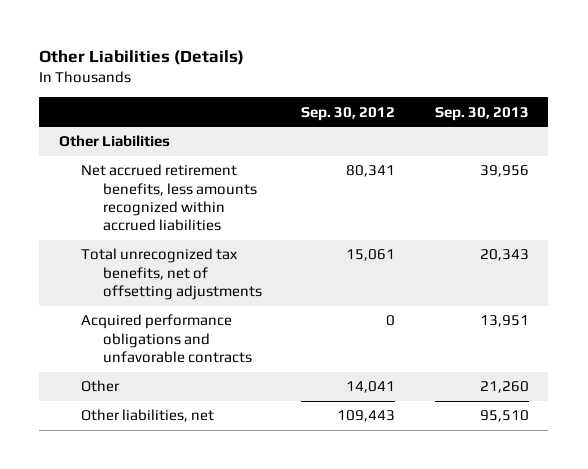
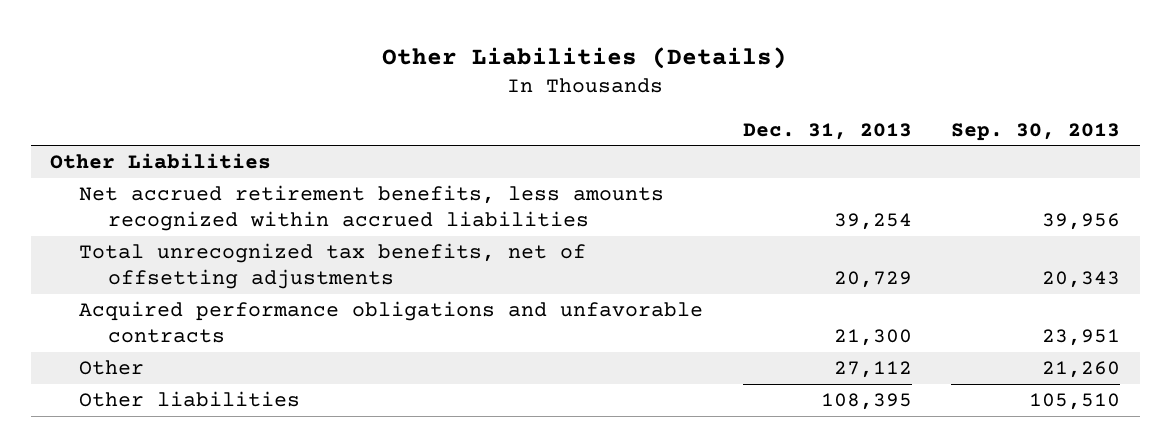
[301,106,396,121] Sep. 30, 2012 -> none
none -> [742,122,912,140] Dec. 31, 2013
[479,315,529,328] 13,951 -> [1042,328,1121,346] 23,951
[80,409,214,423] Other liabilities, net -> [79,391,301,408] Other liabilities
[479,410,529,423] 95,510 -> [1029,393,1121,411] 105,510

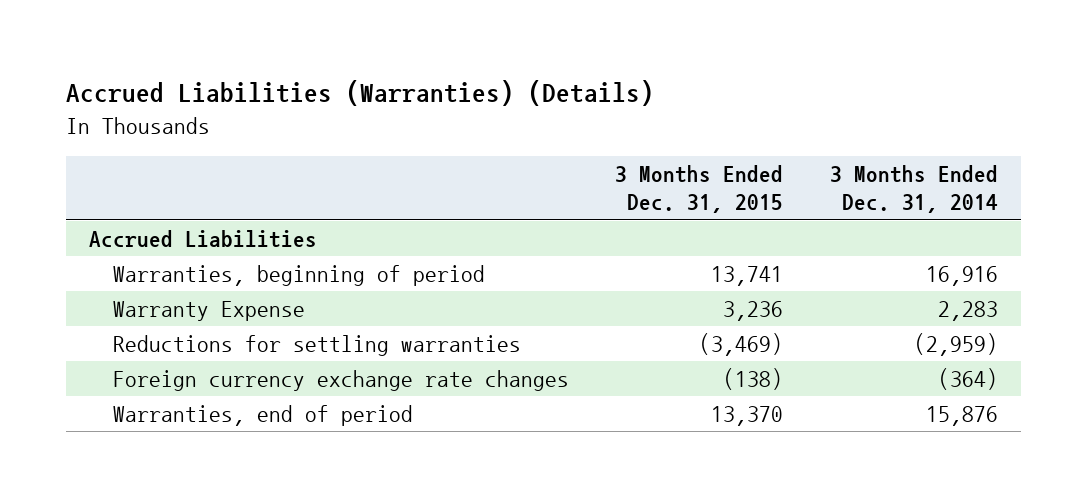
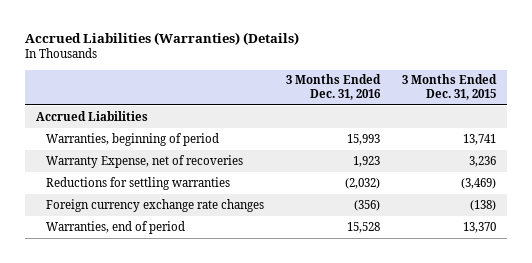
[829,164,998,214] 3 Months Ended Dec. 31, 2014 -> none
none -> [286,74,382,100] 3 Months Ended Dec. 31, 2016
[112,301,305,322] Warranty Expense -> [45,154,243,168] Warranty Expense, net of recoveries

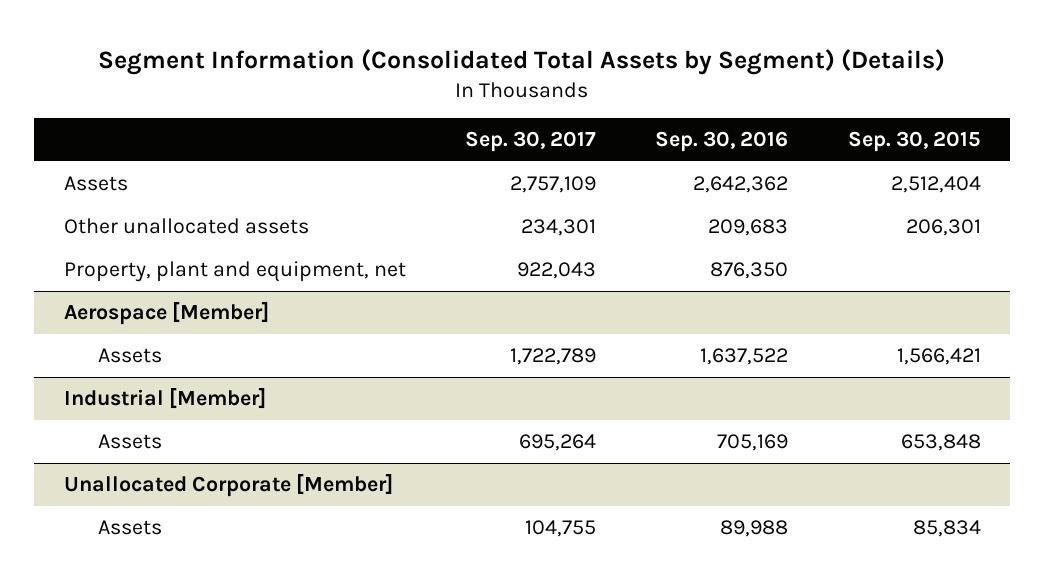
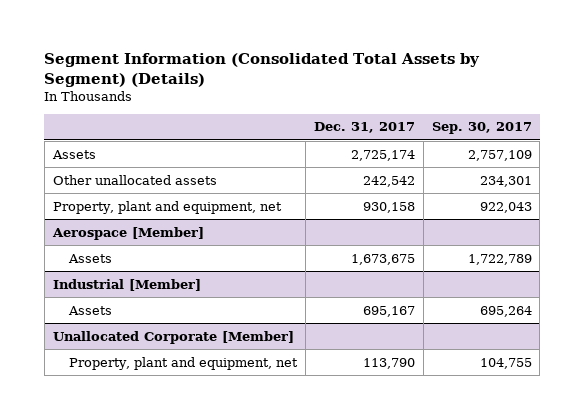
[655,131,789,153] Sep. 30, 2016 -> none
[847,131,981,153] Sep. 30, 2015 -> none
none -> [313,122,415,134] Dec. 31, 2017
[98,520,163,536] Assets -> [69,356,299,370] Property, plant and equipment, net

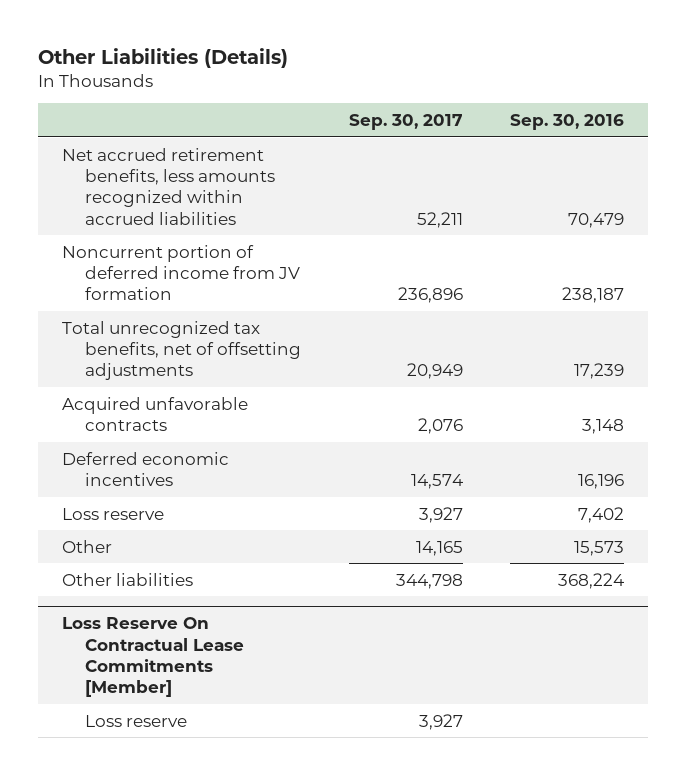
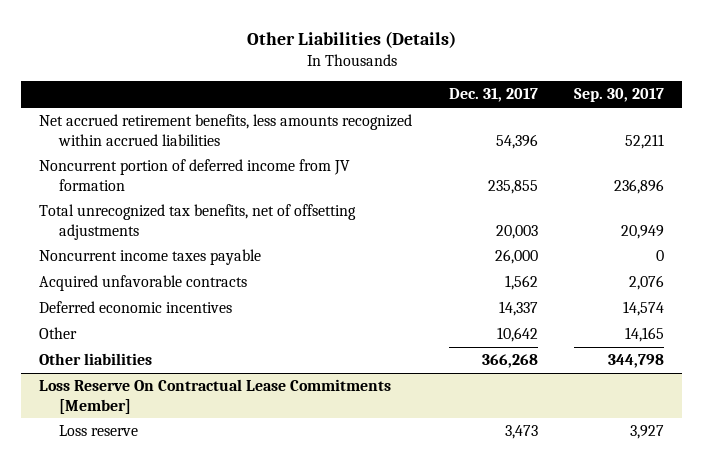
[510,113,625,130] Sep. 30, 2016 -> none
none -> [448,88,538,103] Dec. 31, 2017
none -> [39,249,262,266] Noncurrent income taxes payable
[61,507,164,520] Loss reserve -> none

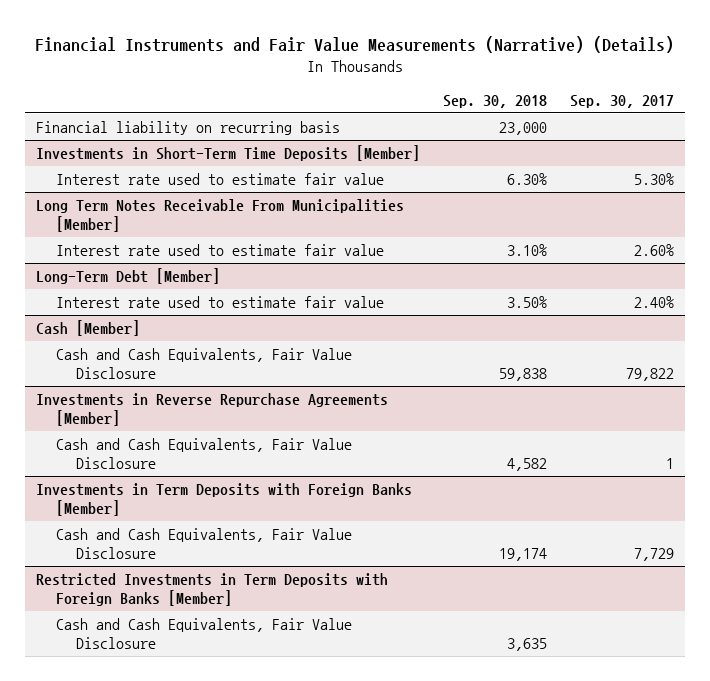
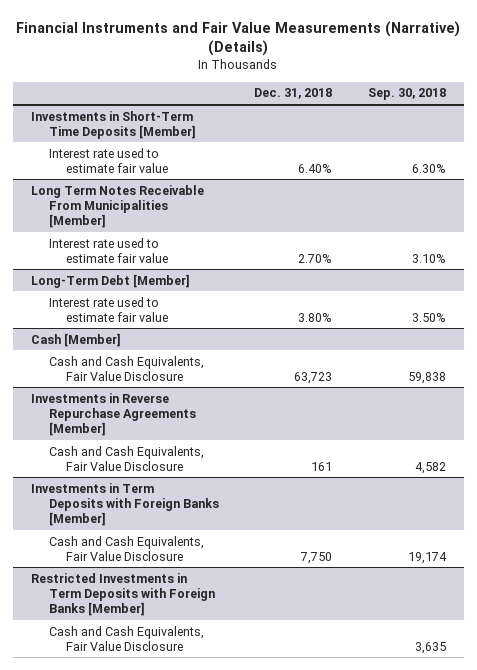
[569,94,674,108] Sep. 30, 2017 -> none
none -> [254,88,333,100] Dec. 31, 2018
[36,121,341,136] Financial liability on recurring basis -> none

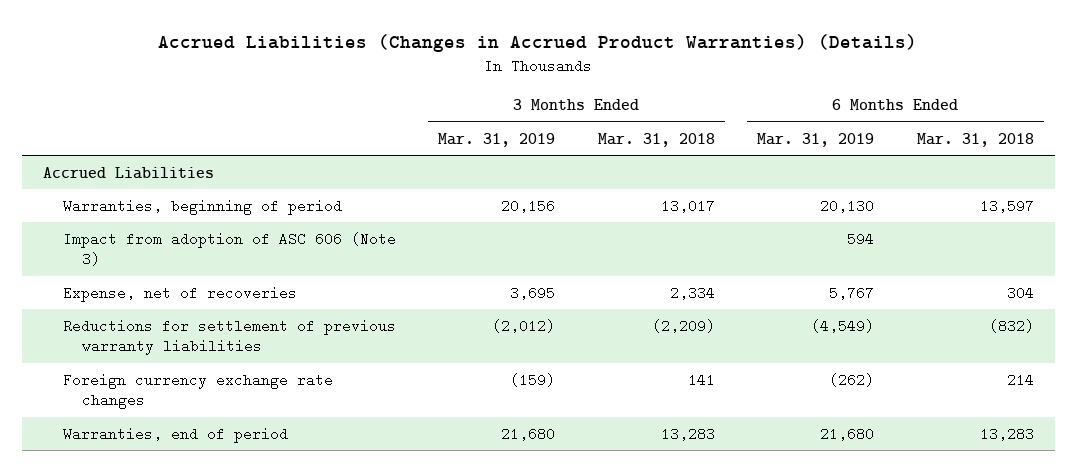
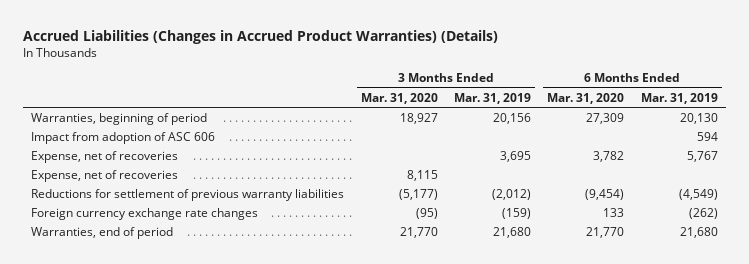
[597,132,715,147] Mar. 31, 2018 -> none
[916,132,1034,147] Mar. 31, 2018 -> none
none -> [360,92,438,104] Mar. 31, 2020
none -> [547,92,625,104] Mar. 31, 2020
[43,166,215,179] Accrued Liabilities -> none
[62,231,396,267] Impact from adoption of ASC 606 (Note 3) -> [31,131,216,144] Impact from adoption of ASC 606
none -> [31,169,179,182] Expense, net of recoveries

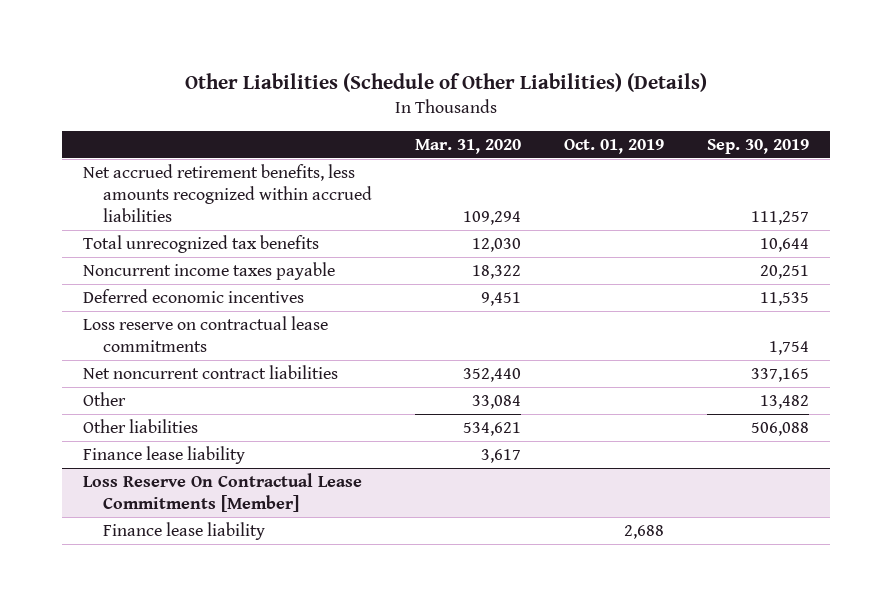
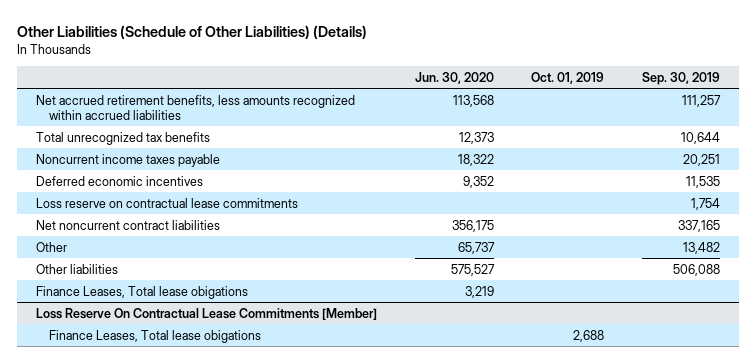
[414,138,521,154] Mar. 31, 2020 -> none
none -> [414,72,494,85] Jun. 30, 2020
[83,445,246,464] Finance lease liability -> [35,285,248,299] Finance Leases, Total lease obigations
[102,521,265,540] Finance lease liability -> [48,329,261,343] Finance Leases, Total lease obigations

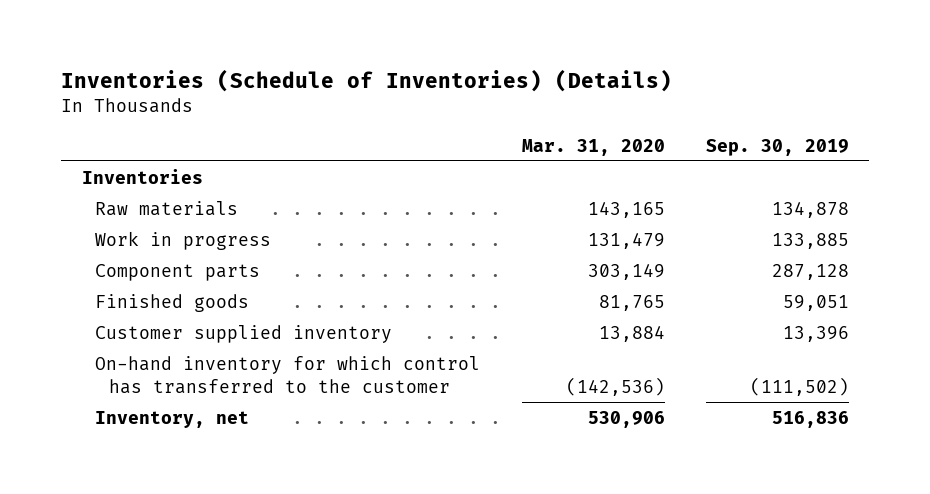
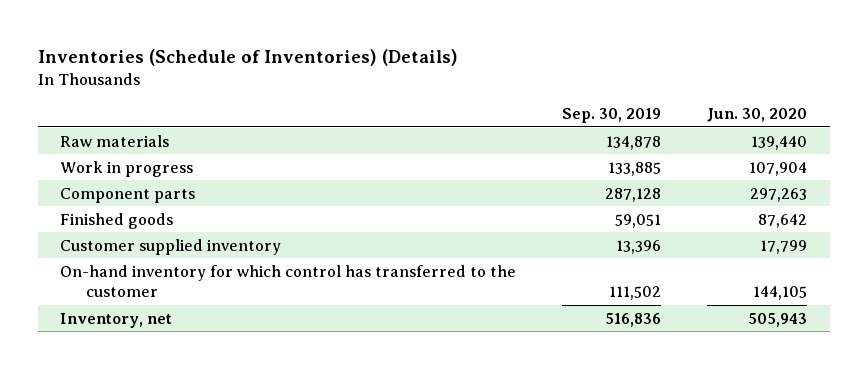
[521,138,665,156] Mar. 31, 2020 -> none
none -> [706,108,807,123] Jun. 30, 2020
[81,168,203,184] Inventories -> none
[749,376,849,396] (111,502) -> [609,286,662,301] 111,502

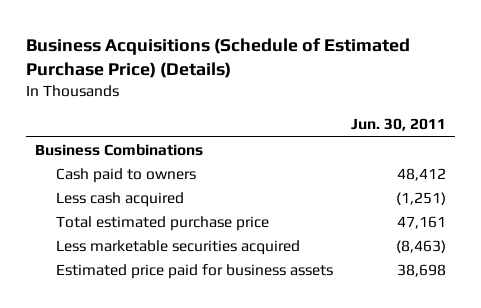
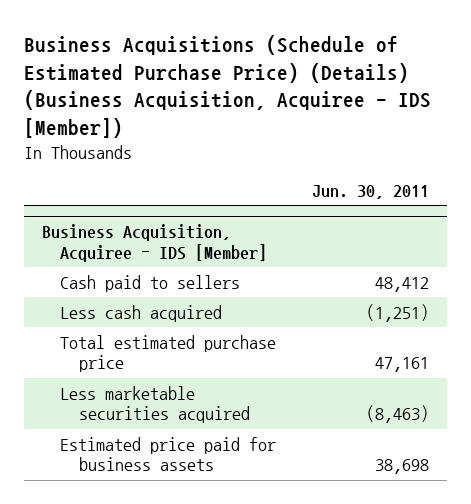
[26,37,411,79] Business Acquisitions (Schedule of Estimated Purchase Price) (Details) -> [23,35,431,138] Business Acquisitions (Schedule of Estimated Purchase Price) (Details) (Business Acquisition, Acquiree - IDS [Member])
[35,144,204,157] Business Combinations -> none
none -> [41,223,268,262] Business Acquisition, Acquiree - IDS [Member]
[56,168,197,184] Cash paid to owners -> [60,274,241,292] Cash paid to sellers

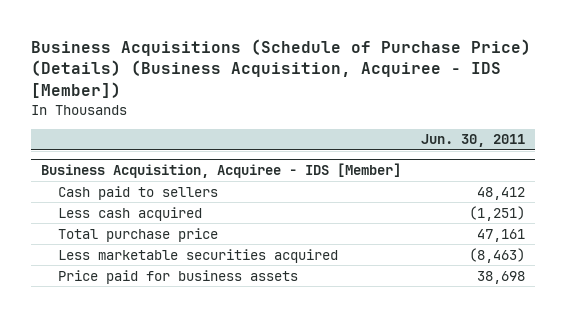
[23,35,431,138] Business Acquisitions (Schedule of Estimated Purchase Price) (Details) (Business Acquisition, Acquiree - IDS [Member]) -> [30,38,531,98] Business Acquisitions (Schedule of Purchase Price) (Details) (Business Acquisition, Acquiree - IDS [Member])
[60,334,277,373] Total estimated purchase price -> [58,227,219,242] Total purchase price
[60,436,277,472] Estimated price paid for business assets -> [58,269,299,284] Price paid for business assets

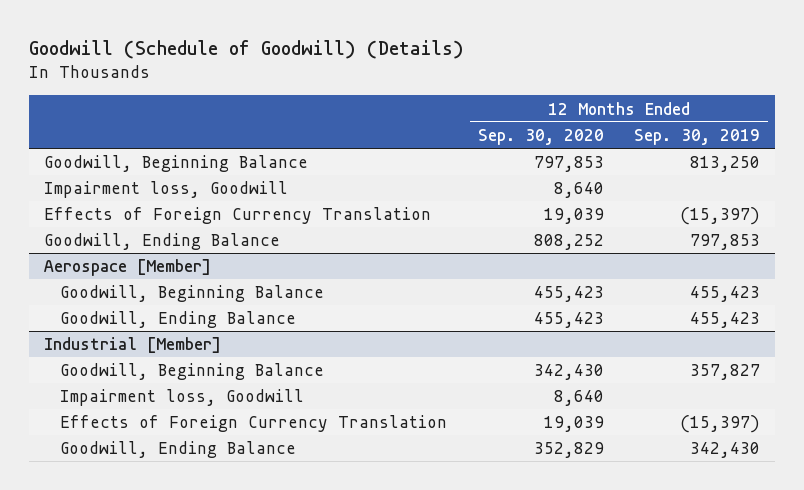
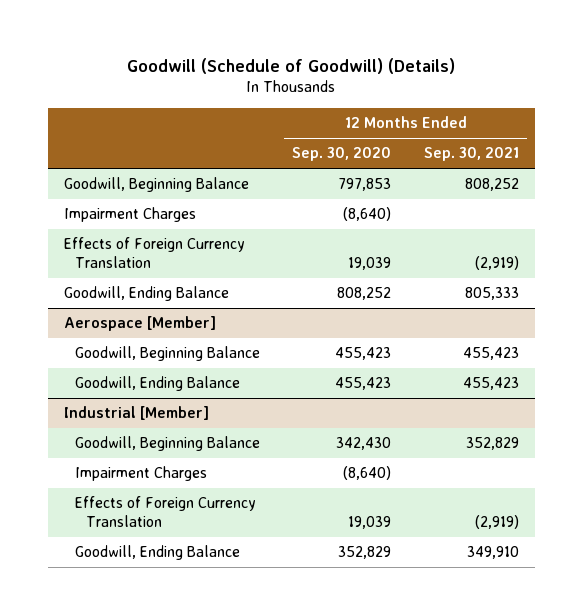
[634,128,761,145] Sep. 30, 2019 -> none
none -> [423,147,519,162] Sep. 30, 2021
[44,181,289,199] Impairment loss, Goodwill -> [63,207,196,223] Impairment Charges
[553,182,604,199] 8,640 -> [343,207,392,222] (8,640)
[60,389,305,407] Impairment loss, Goodwill -> [75,466,208,482] Impairment Charges
[553,390,604,407] 8,640 -> [343,466,392,481] (8,640)

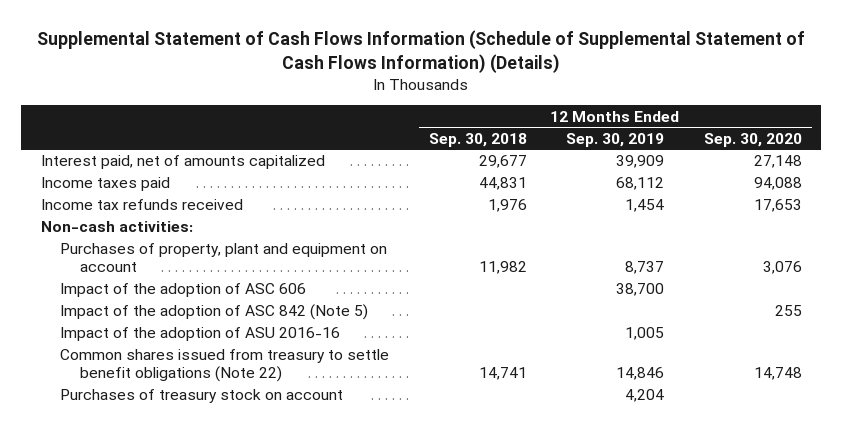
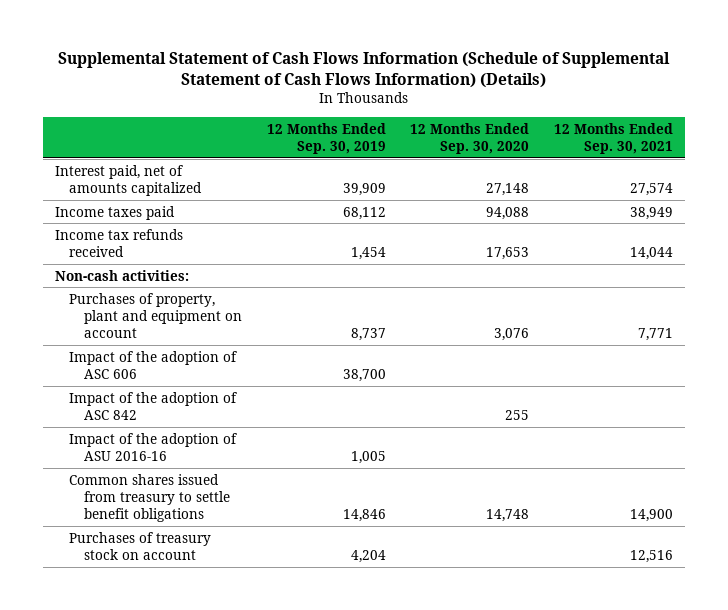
[428,132,527,147] Sep. 30, 2018 -> none
none -> [553,122,673,155] 12 Months Ended Sep. 30, 2021
[60,304,369,321] Impact of the adoption of ASC 842 (Note 5) -> [69,391,238,420] Impact of the adoption of ASC 842
[60,349,390,383] Common shares issued from treasury to settle benefit obligations (Note 22) -> [69,473,230,523] Common shares issued from treasury to settle benefit obligations

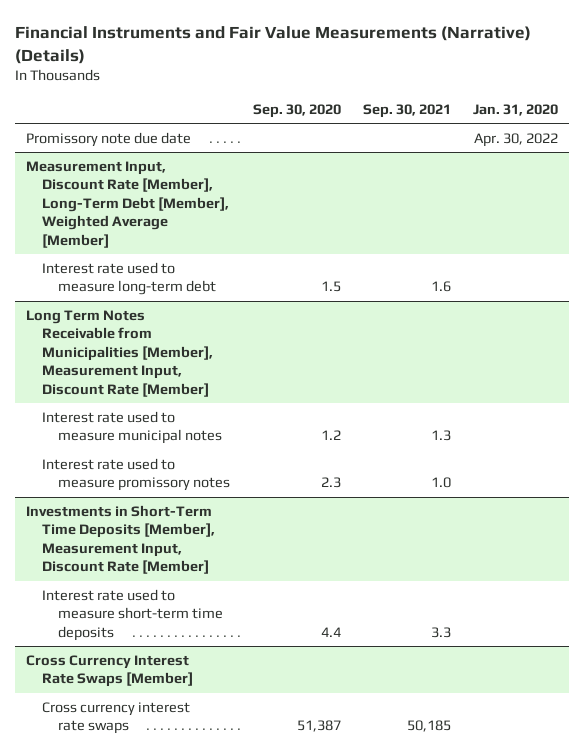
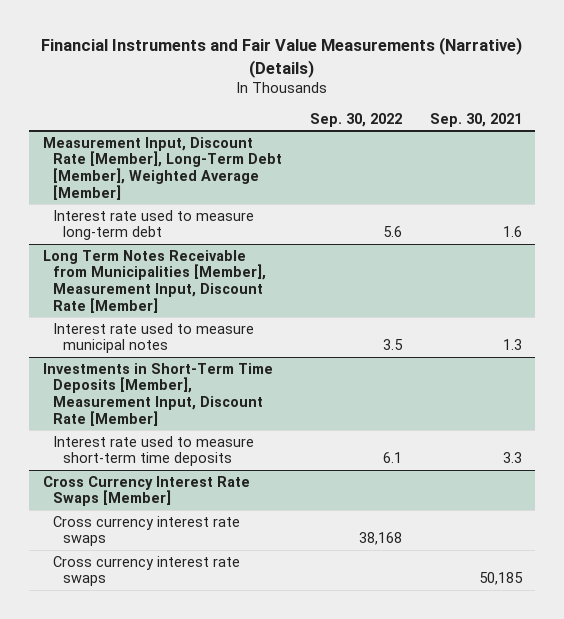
[252,104,341,119] Sep. 30, 2020 -> none
[473,104,559,117] Jan. 31, 2020 -> none
none -> [309,113,402,128] Sep. 30, 2022
[26,131,192,147] Promissory note due date -> none
[42,457,231,492] Interest rate used to measure promissory notes -> none
none -> [52,515,240,547] Cross currency interest rate swaps

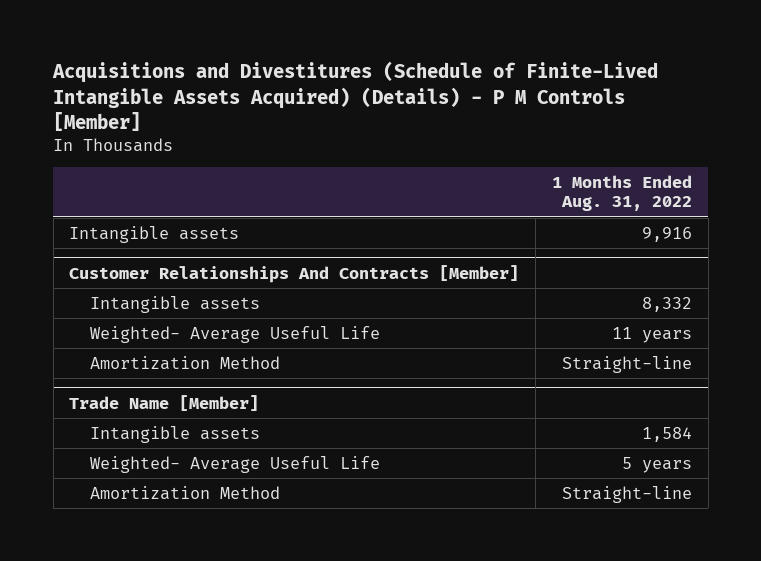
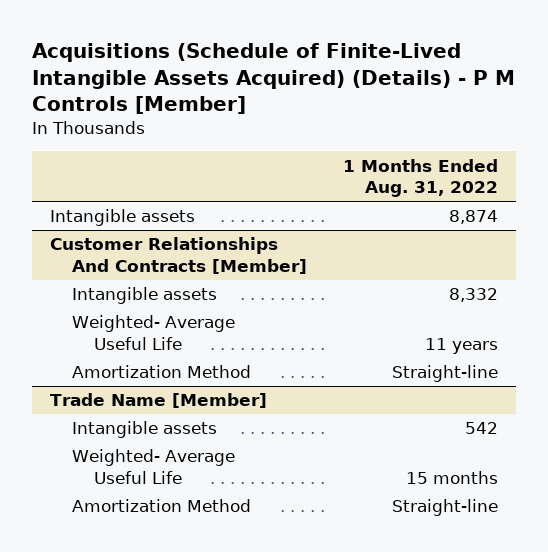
[52,61,659,131] Acquisitions and Divestitures (Schedule of Finite-Lived Intangible Assets Acquired) (Details) - P M Controls [Member] -> [31,43,515,115] Acquisitions (Schedule of Finite-Lived Intangible Assets Acquired) (Details) - P M Controls [Member]
[641,226,692,242] 9,916 -> [449,210,499,225] 8,874
[641,426,692,442] 1,584 -> [465,422,499,435] 542
[621,456,692,473] 5 years -> [406,471,499,485] 15 months

